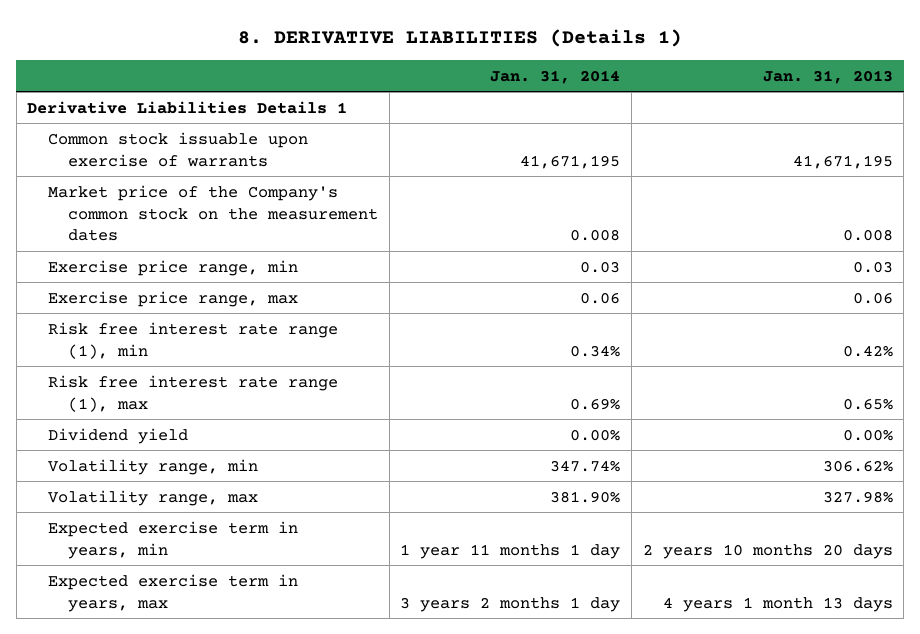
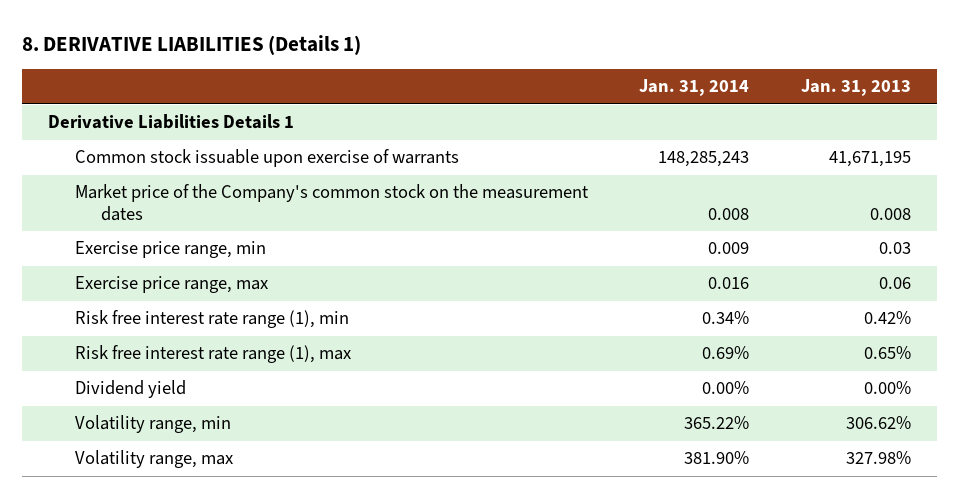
[520,154,621,169] 41,671,195 -> [658,151,750,168] 148,285,243
[580,260,621,273] 0.03 -> [708,242,750,255] 0.009
[580,291,621,304] 0.06 -> [708,277,750,290] 0.016
[550,459,621,472] 347.74% -> [684,416,750,430] 365.22%
[47,520,298,559] Expected exercise term in years, min -> none
[47,573,298,612] Expected exercise term in years, max -> none

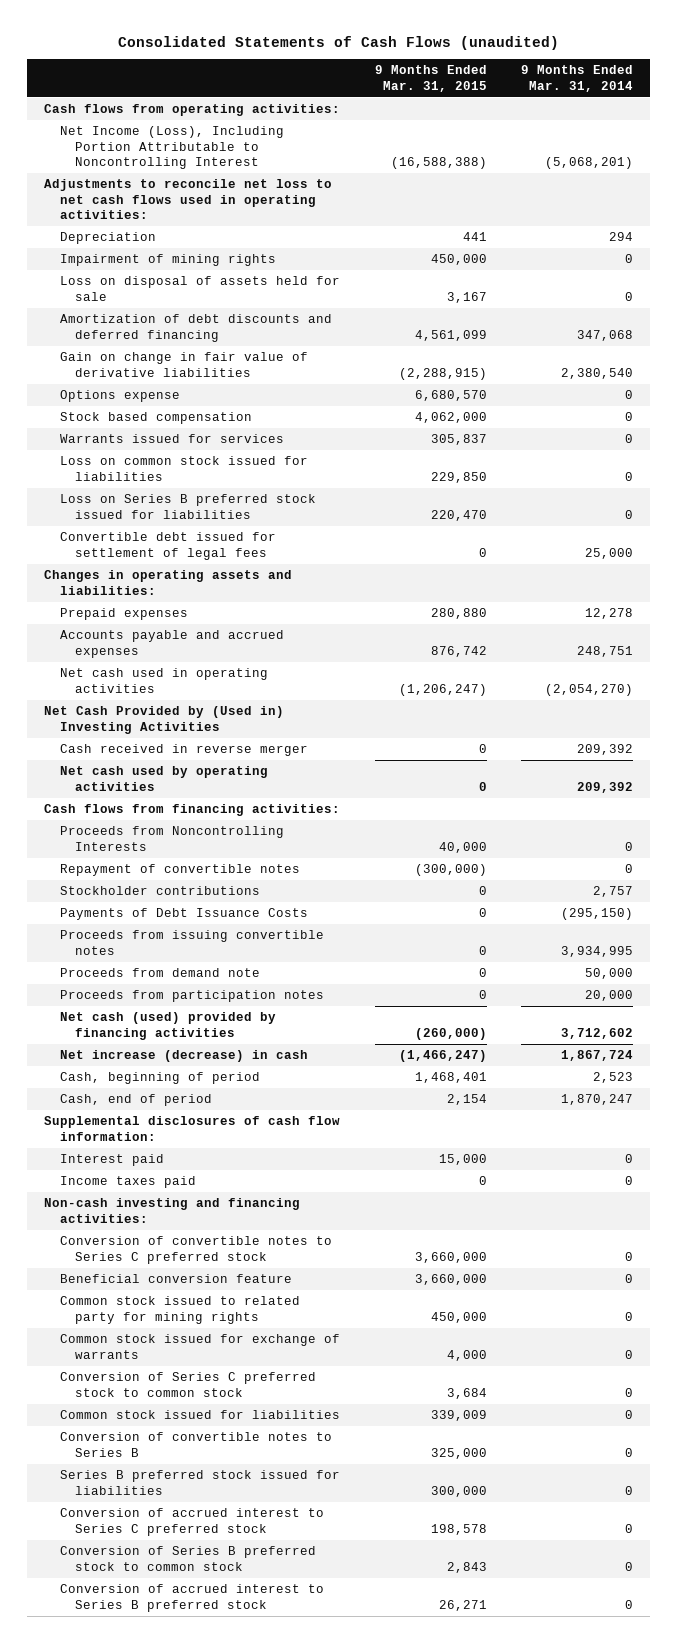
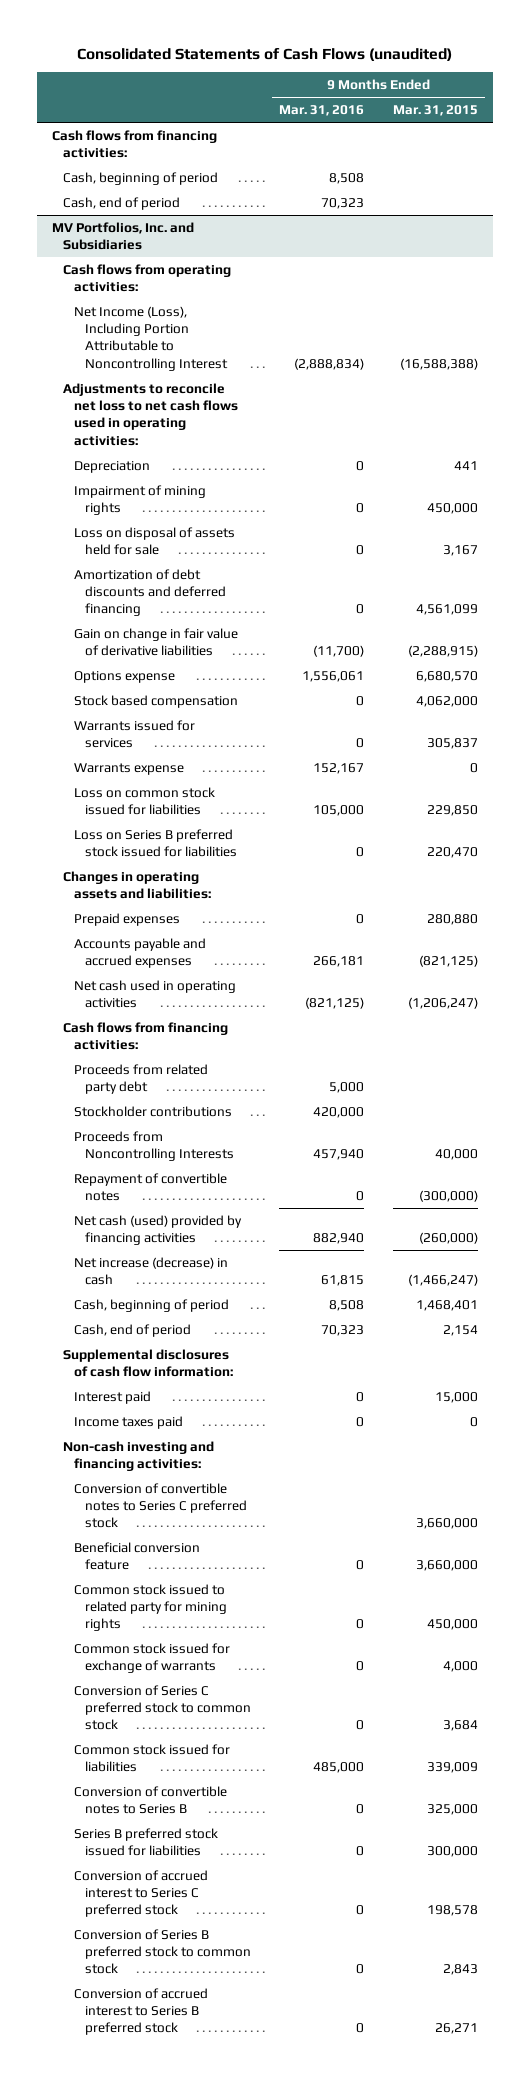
[520,65,633,92] 9 Months Ended Mar. 31, 2014 -> none
none -> [279,105,365,117] Mar. 31, 2016
none -> [51,129,217,159] Cash flows from financing activities:
none -> [62,171,218,185] Cash, beginning of period
none -> [62,196,180,210] Cash, end of period
none -> [51,221,194,251] MV Portfolios, Inc. and Subsidiaries
none -> [73,762,184,775] Warrants expense
[59,532,276,560] Convertible debt issued for settlement of legal fees -> none
[430,645,487,657] 876,742 -> [419,955,479,968] (821,125)
[44,706,285,734] Net Cash Provided by (Used in) Investing Activities -> none
[59,744,308,757] Cash received in reverse merger -> none
[59,766,268,791] Net cash used by operating activities -> none
none -> [73,1063,208,1095] Proceeds from related party debt
none -> [73,1105,232,1117] Stockholder contributions
[59,886,260,896] Stockholder contributions -> none
[59,908,308,921] Payments of Debt Issuance Costs -> none
[59,930,324,955] Proceeds from issuing convertible notes -> none
[59,968,260,978] Proceeds from demand note -> none
[59,990,324,1003] Proceeds from participation notes -> none

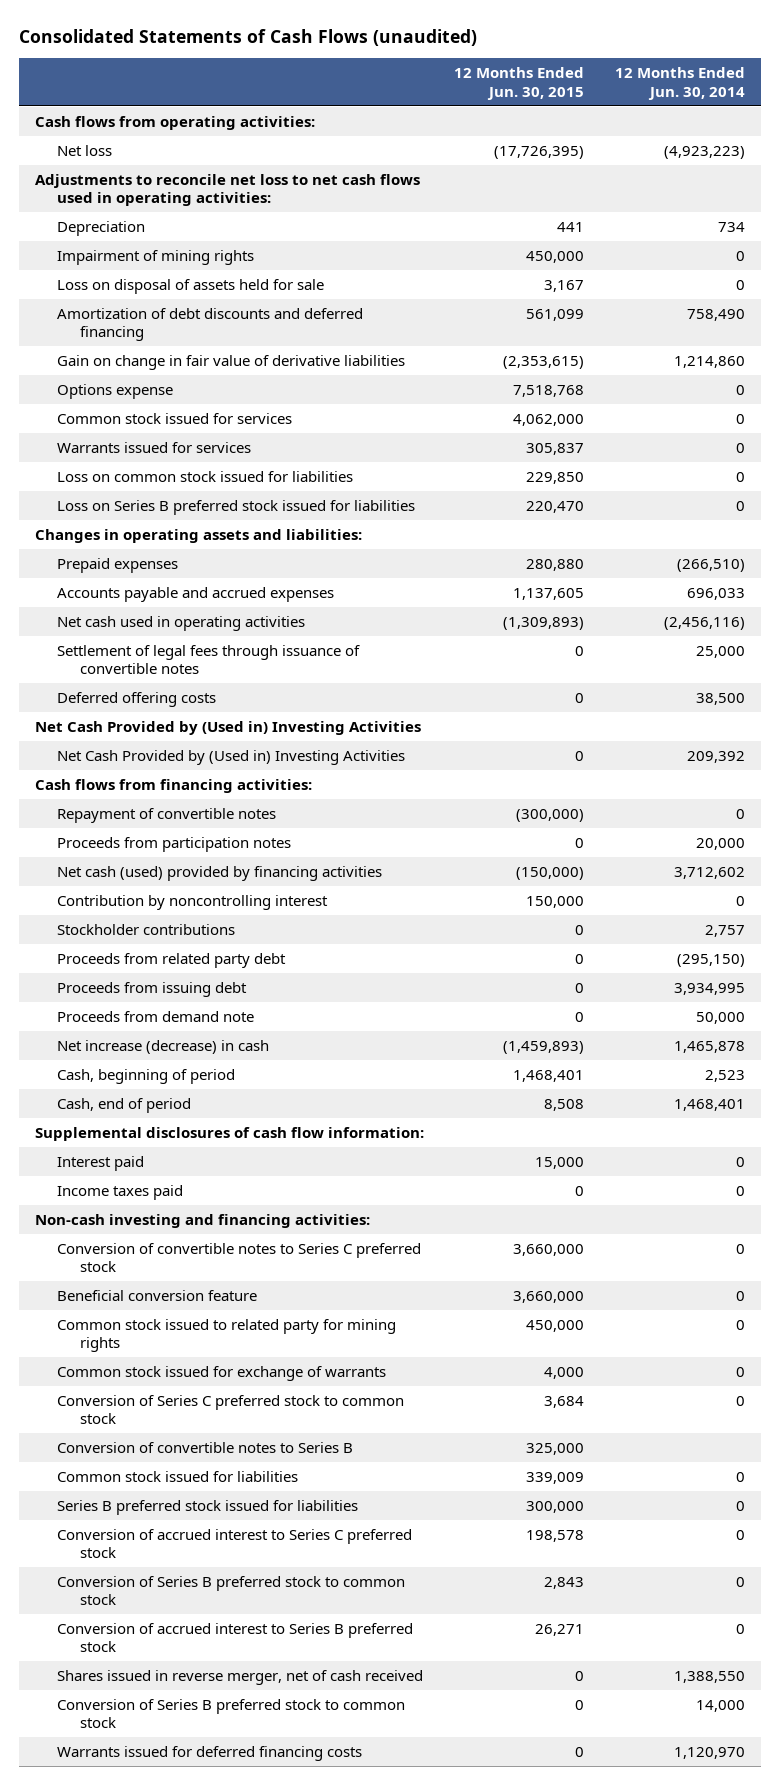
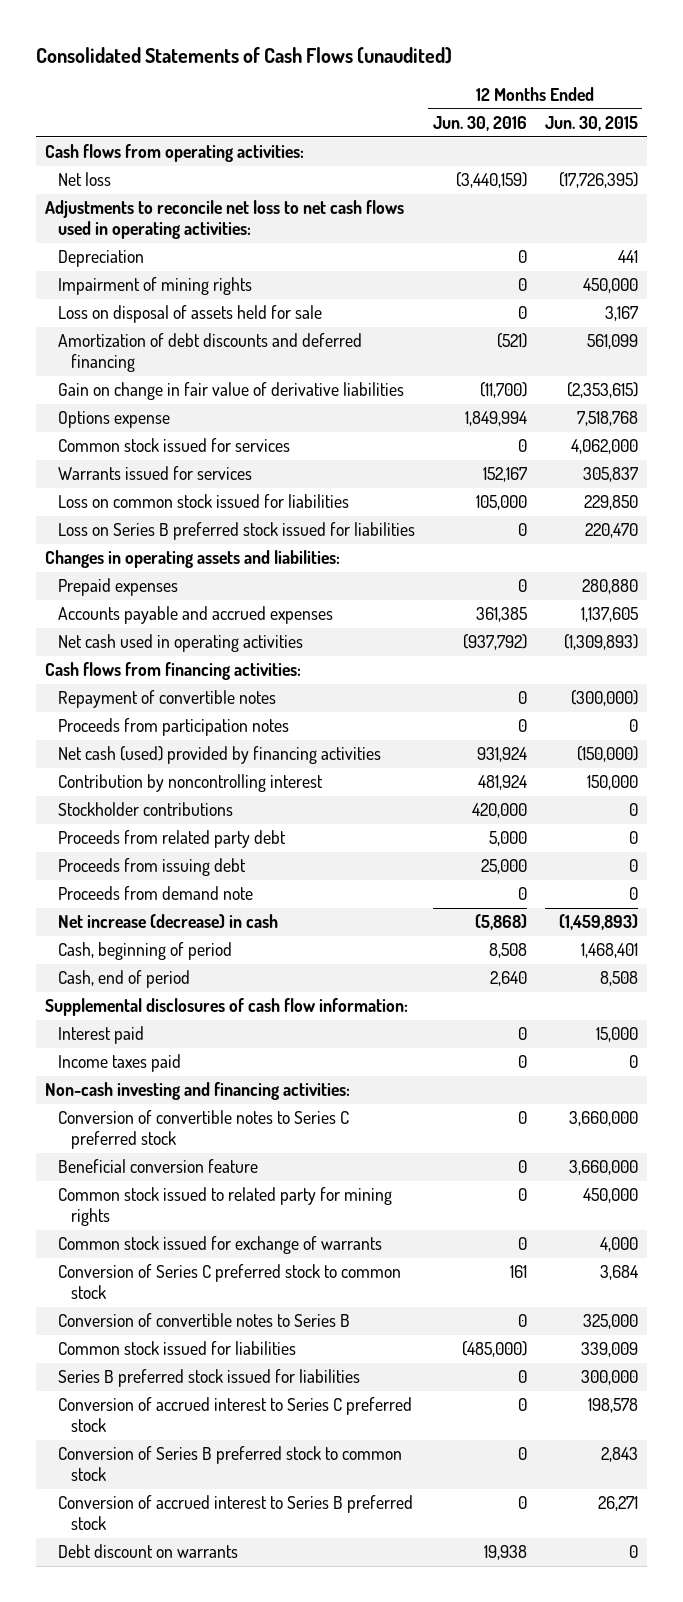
[615,67,746,100] 12 Months Ended Jun. 30, 2014 -> none
none -> [432,116,527,132] Jun. 30, 2016
[57,645,361,675] Settlement of legal fees through issuance of convertible notes -> none
[57,692,217,708] Deferred offering costs -> none
[34,721,421,736] Net Cash Provided by (Used in) Investing Activities -> none
[57,750,406,766] Net Cash Provided by (Used in) Investing Activities -> none
[57,1670,424,1686] Shares issued in reverse merger, net of cash received -> none
[57,1699,406,1729] Conversion of Series B preferred stock to common stock -> none
[57,1746,363,1762] Warrants issued for deferred financing costs -> none
none -> [58,1544,239,1559] Debt discount on warrants

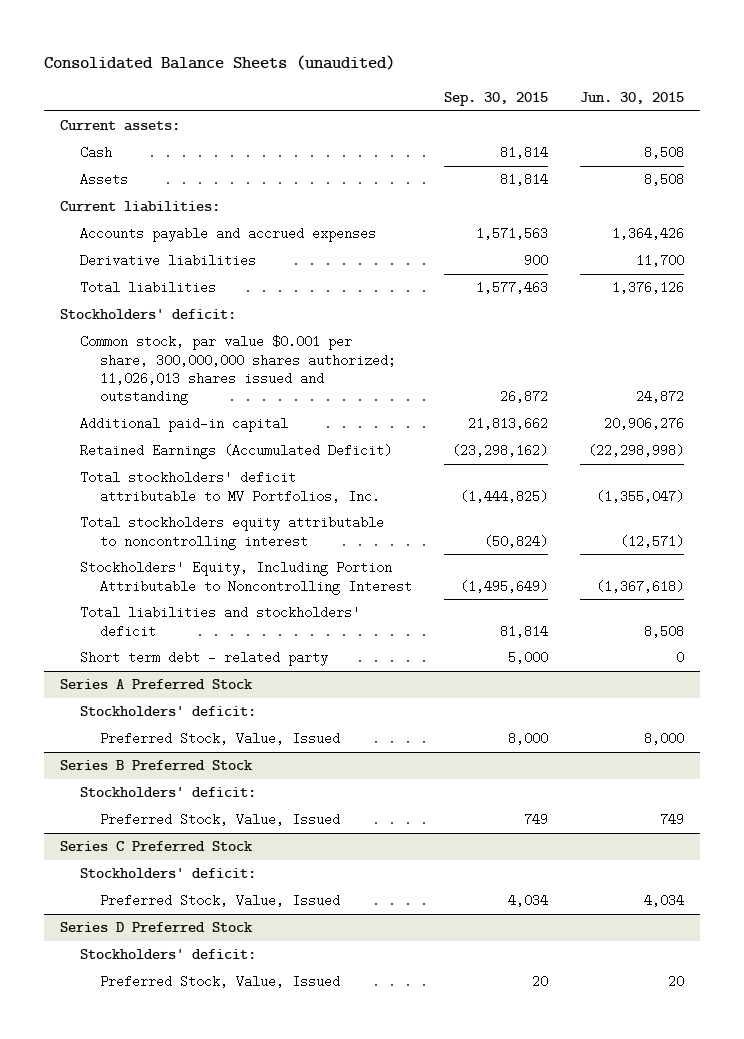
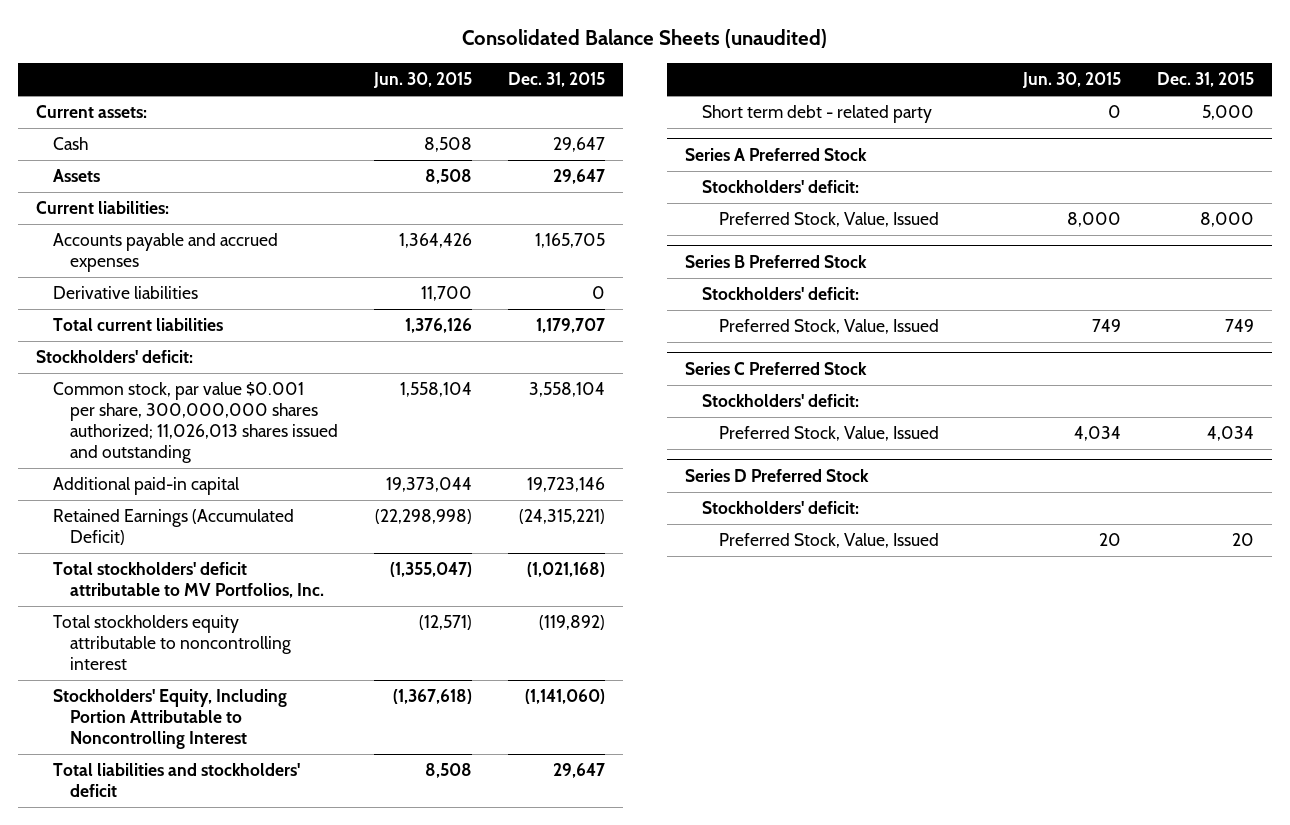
[443,91,548,106] Sep. 30, 2015 -> none
none -> [508,72,606,88] Dec. 31, 2015
[79,281,216,295] Total liabilities -> [53,318,224,332] Total current liabilities
[635,390,684,404] 24,872 -> [400,382,473,398] 1,558,104
[603,417,684,431] 20,906,276 -> [386,477,473,493] 19,373,044

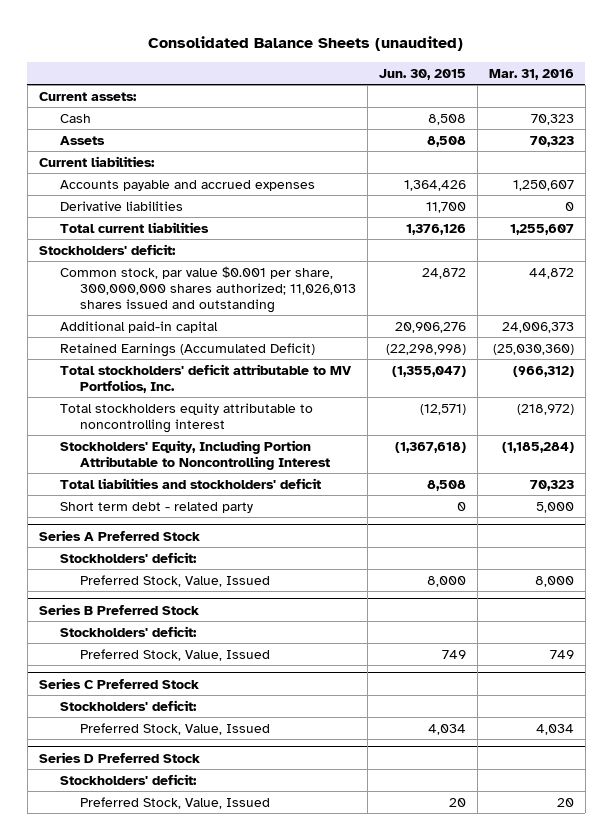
[508,72,606,88] Dec. 31, 2015 -> none
none -> [488,68,574,80] Mar. 31, 2016
[400,382,473,398] 1,558,104 -> [422,267,467,279] 24,872
[386,477,473,493] 19,373,044 -> [395,321,467,333] 20,906,276

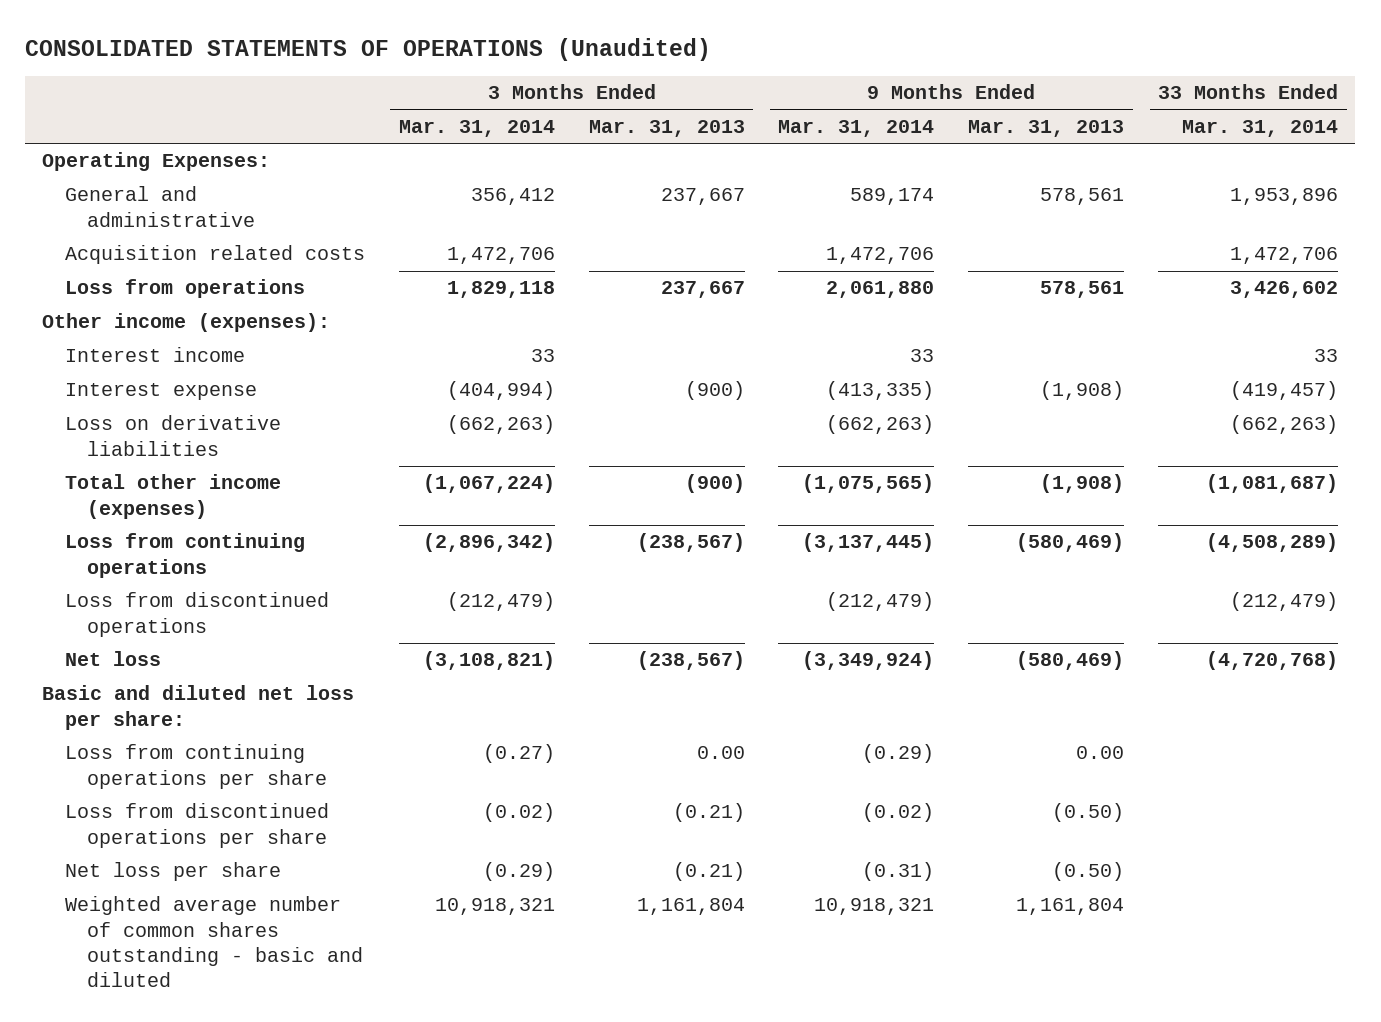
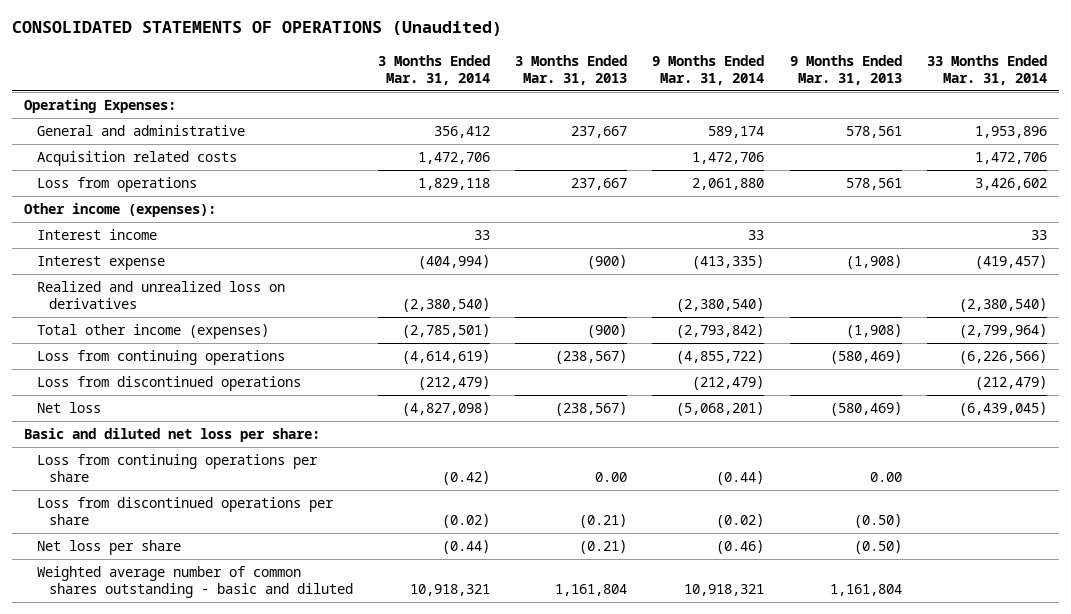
[64,415,281,456] Loss on derivative liabilities -> [36,281,285,310] Realized and unrealized loss on derivatives
[446,415,555,435] (662,263) -> [402,298,491,313] (2,380,540)
[826,415,935,435] (662,263) -> [676,298,765,313] (2,380,540)
[1230,415,1339,435] (662,263) -> [958,298,1047,313] (2,380,540)
[422,474,555,494] (1,067,224) -> [402,324,491,339] (2,785,501)
[802,474,935,494] (1,075,565) -> [676,324,765,339] (2,793,842)
[1206,474,1339,494] (1,081,687) -> [958,324,1047,339] (2,799,964)
[422,533,555,553] (2,896,342) -> [402,350,491,365] (4,614,619)
[802,533,935,553] (3,137,445) -> [676,350,765,365] (4,855,722)
[1206,533,1339,553] (4,508,289) -> [958,350,1047,365] (6,226,566)
[422,651,555,671] (3,108,821) -> [402,402,491,417] (4,827,098)
[802,651,935,671] (3,349,924) -> [676,402,765,417] (5,068,201)
[1206,651,1339,671] (4,720,768) -> [958,402,1047,417] (6,439,045)
[482,744,555,764] (0.27) -> [442,471,491,486] (0.42)
[862,744,935,764] (0.29) -> [716,471,765,486] (0.44)
[482,862,555,882] (0.29) -> [442,540,491,555] (0.44)
[862,862,935,882] (0.31) -> [716,540,765,555] (0.46)

